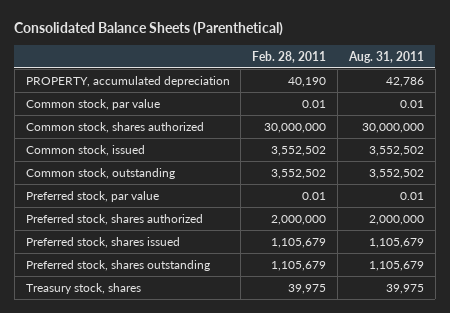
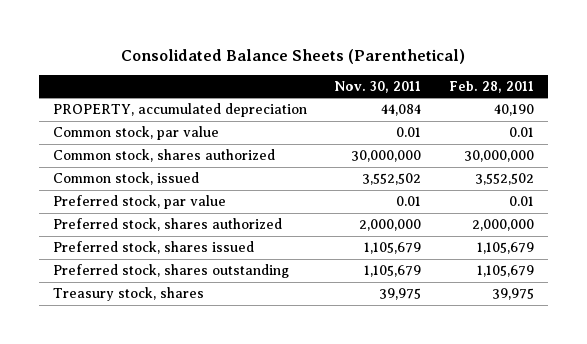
[347,50,424,63] Aug. 31, 2011 -> none
none -> [334,80,422,93] Nov. 30, 2011
[25,167,175,179] Common stock, outstanding -> none

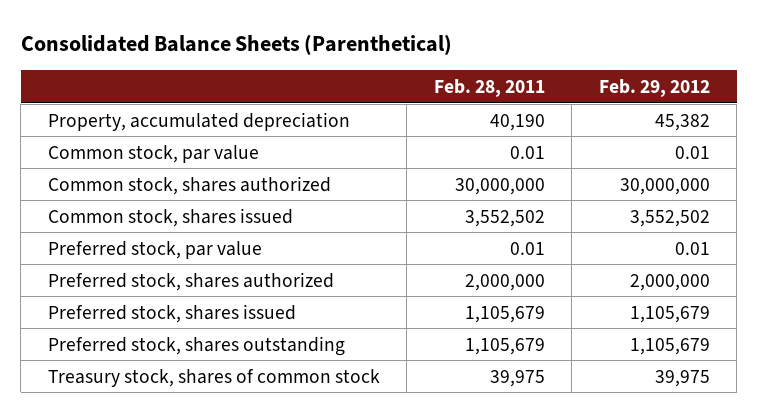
[334,80,422,93] Nov. 30, 2011 -> none
none -> [598,78,710,97] Feb. 29, 2012
[52,103,307,118] PROPERTY, accumulated depreciation -> [47,111,350,131] Property, accumulated depreciation
[52,172,199,186] Common stock, issued -> [47,207,293,227] Common stock, shares issued
[52,287,204,302] Treasury stock, shares -> [47,368,380,387] Treasury stock, shares of common stock

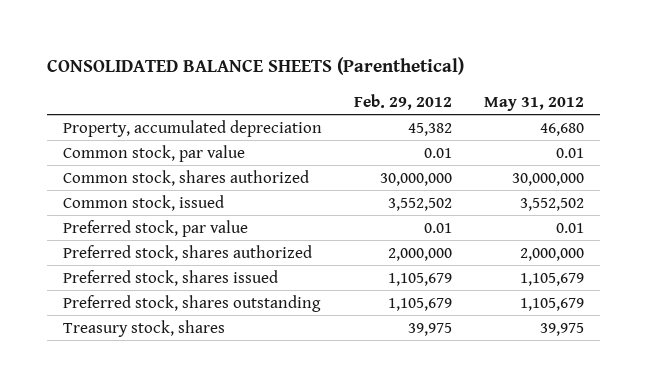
[20,33,452,55] Consolidated Balance Sheets (Parenthetical) -> [46,57,464,76] CONSOLIDATED BALANCE SHEETS (Parenthetical)
[433,78,545,97] Feb. 28, 2011 -> none
none -> [483,96,584,111] May 31, 2012
[47,207,293,227] Common stock, shares issued -> [62,194,224,211] Common stock, issued
[47,368,380,387] Treasury stock, shares of common stock -> [62,319,225,337] Treasury stock, shares

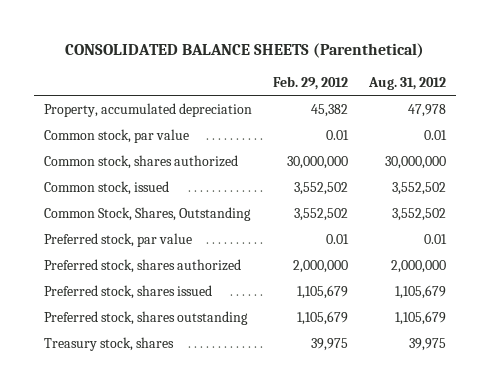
[483,96,584,111] May 31, 2012 -> none
none -> [367,77,446,91] Aug. 31, 2012
none -> [44,206,252,221] Common Stock, Shares, Outstanding

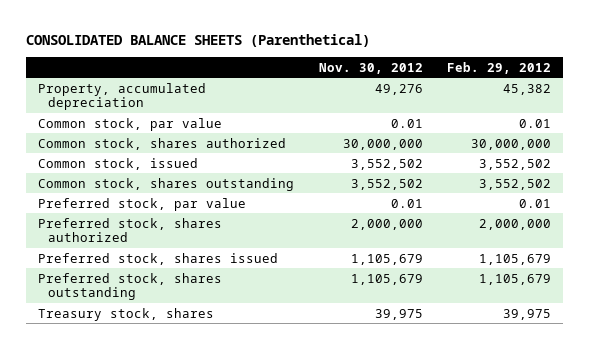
[367,77,446,91] Aug. 31, 2012 -> none
none -> [318,62,423,74] Nov. 30, 2012
[44,206,252,221] Common Stock, Shares, Outstanding -> [37,177,294,191] Common stock, shares outstanding

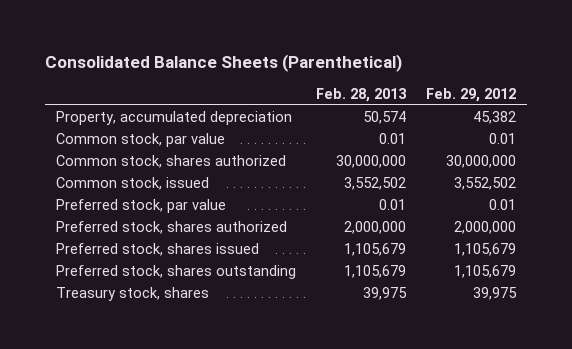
[25,33,370,47] CONSOLIDATED BALANCE SHEETS (Parenthetical) -> [45,54,403,73] Consolidated Balance Sheets (Parenthetical)
[318,62,423,74] Nov. 30, 2012 -> none
none -> [316,88,408,103] Feb. 28, 2013
[37,177,294,191] Common stock, shares outstanding -> none

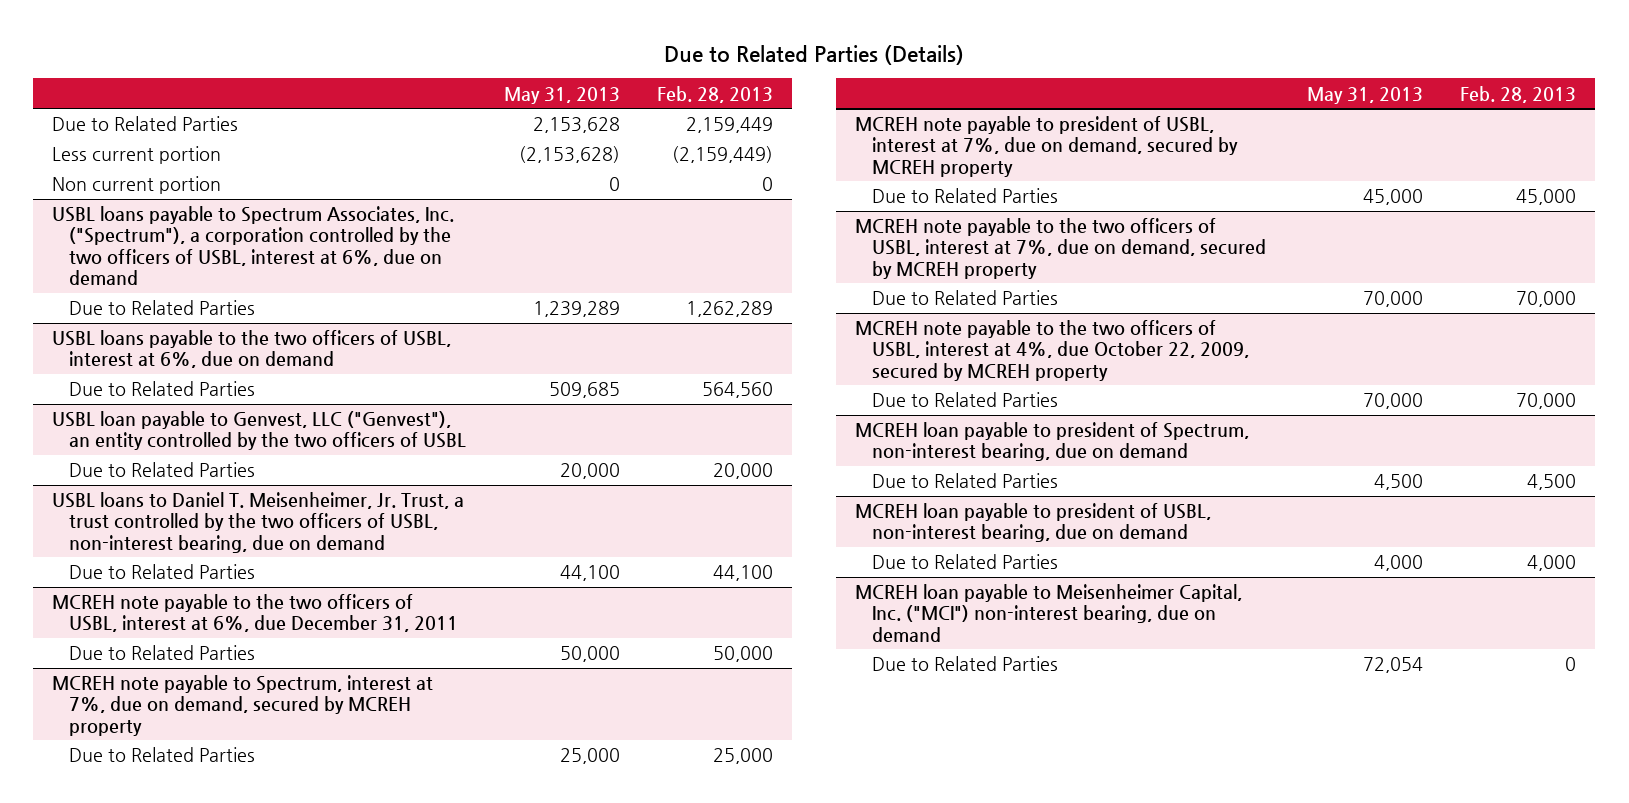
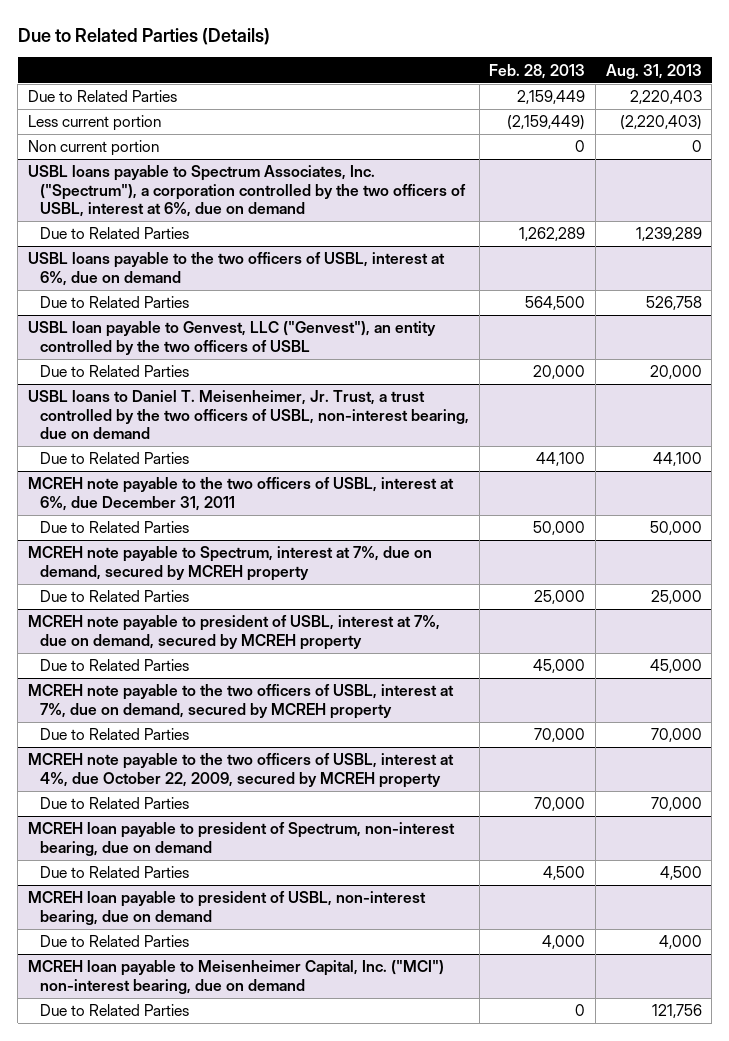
[503,86,620,104] May 31, 2013 -> none
none -> [605,63,702,79] Aug. 31, 2013
[702,382,774,399] 564,560 -> [525,296,586,311] 564,500

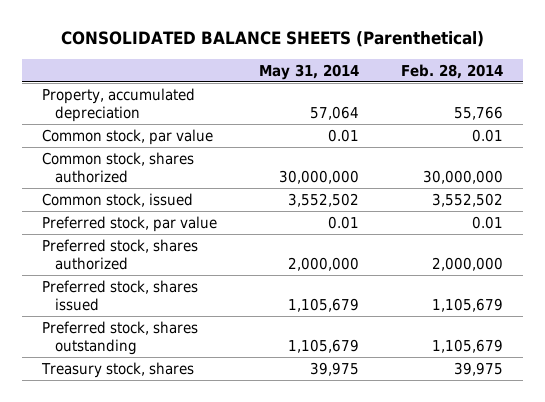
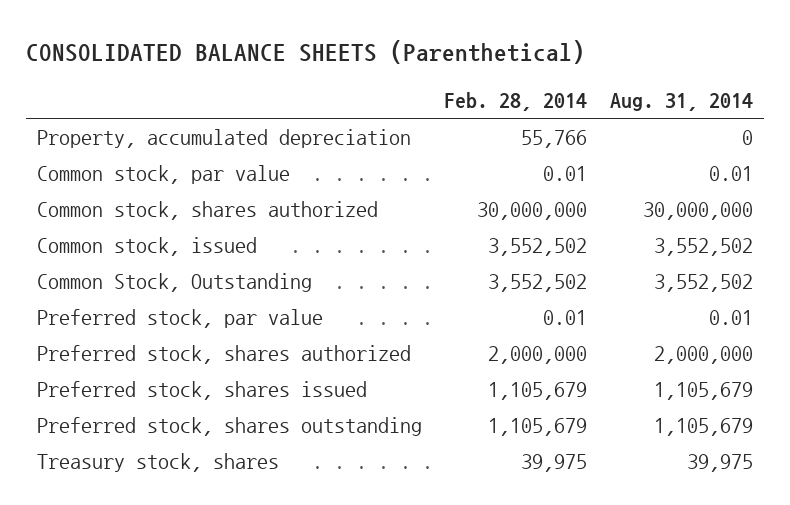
[258,63,359,80] May 31, 2014 -> none
none -> [609,92,753,111] Aug. 31, 2014
none -> [36,273,312,293] Common Stock, Outstanding

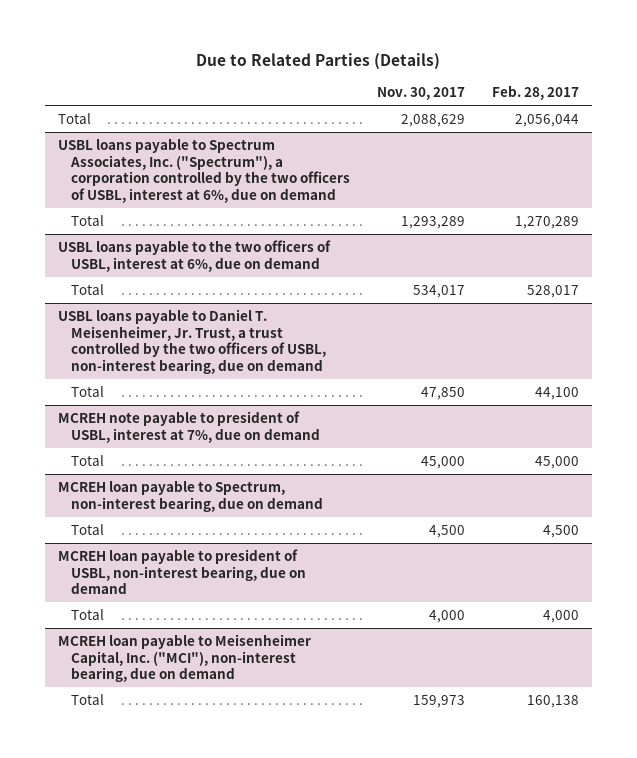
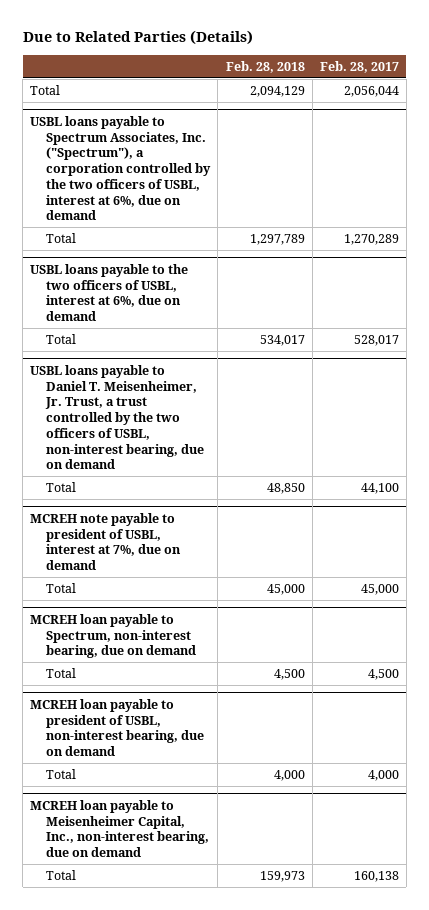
[376,86,465,100] Nov. 30, 2017 -> none
none -> [225,60,305,73] Feb. 28, 2018
[57,633,311,683] MCREH loan payable to Meisenheimer Capital, Inc. ("MCI"), non-interest bearing, due on demand -> [30,799,210,858] MCREH loan payable to Meisenheimer Capital, Inc., non-interest bearing, due on demand

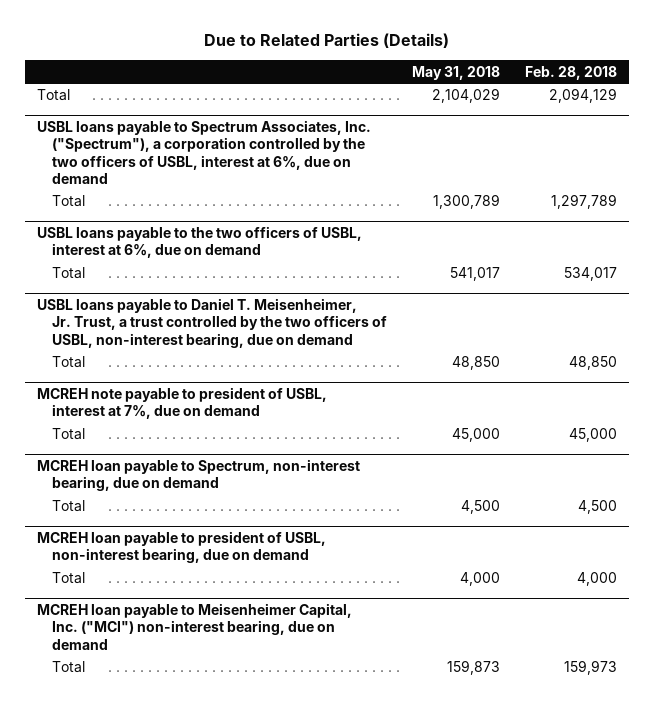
[319,60,399,73] Feb. 28, 2017 -> none
none -> [412,65,501,80] May 31, 2018
[30,799,210,858] MCREH loan payable to Meisenheimer Capital, Inc., non-interest bearing, due on demand -> [37,603,353,650] MCREH loan payable to Meisenheimer Capital, Inc. ("MCI") non-interest bearing, due on demand

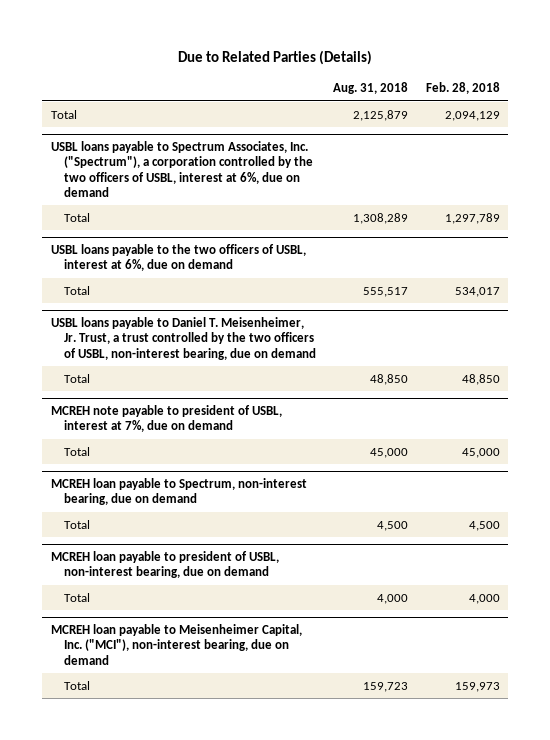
[412,65,501,80] May 31, 2018 -> none
none -> [333,82,409,95] Aug. 31, 2018
[37,603,353,650] MCREH loan payable to Meisenheimer Capital, Inc. ("MCI") non-interest bearing, due on demand -> [50,624,302,665] MCREH loan payable to Meisenheimer Capital, Inc. ("MCI"), non-interest bearing, due on demand

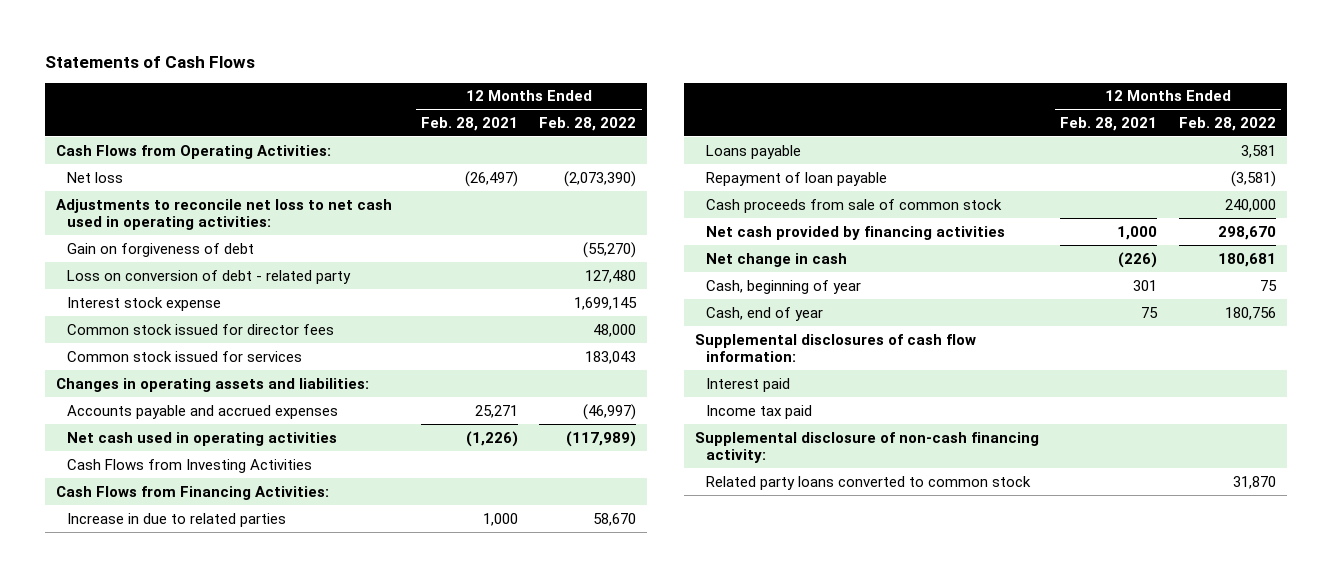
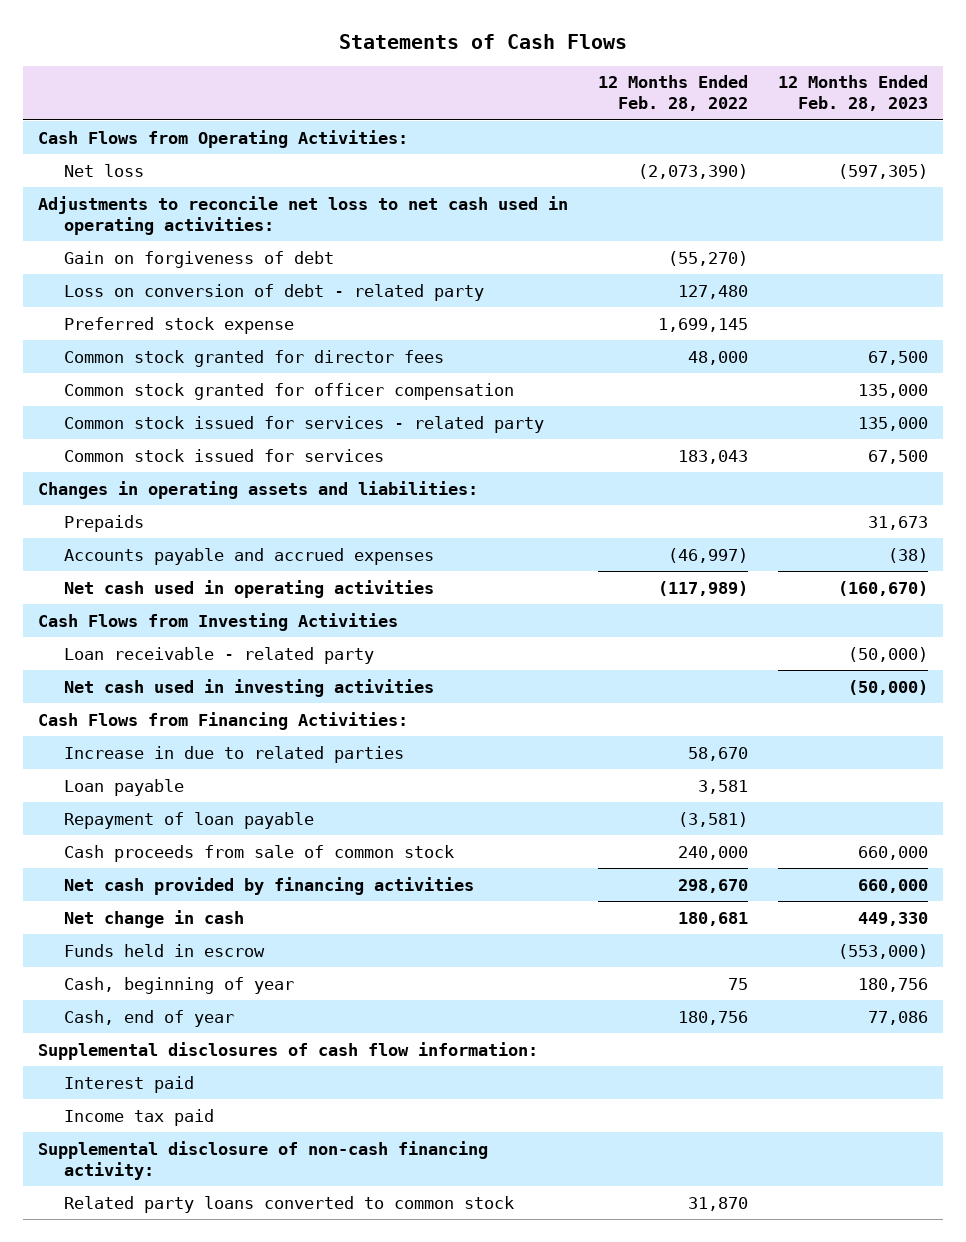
[421,116,519,131] Feb. 28, 2021 -> none
none -> [778,75,929,112] 12 Months Ended Feb. 28, 2023
[66,296,221,311] Interest stock expense -> [63,316,294,334] Preferred stock expense
[66,323,334,335] Common stock issued for director fees -> [63,349,444,367] Common stock granted for director fees
none -> [63,382,514,400] Common stock granted for officer compensation
none -> [63,415,544,433] Common stock issued for services - related party
none -> [63,514,144,532] Prepaids
none -> [63,646,374,664] Loan receivable - related party
none -> [63,678,434,697] Net cash used in investing activities
[706,144,802,159] Loans payable -> [63,778,184,796] Loan payable
none -> [63,943,265,957] Funds held in escrow

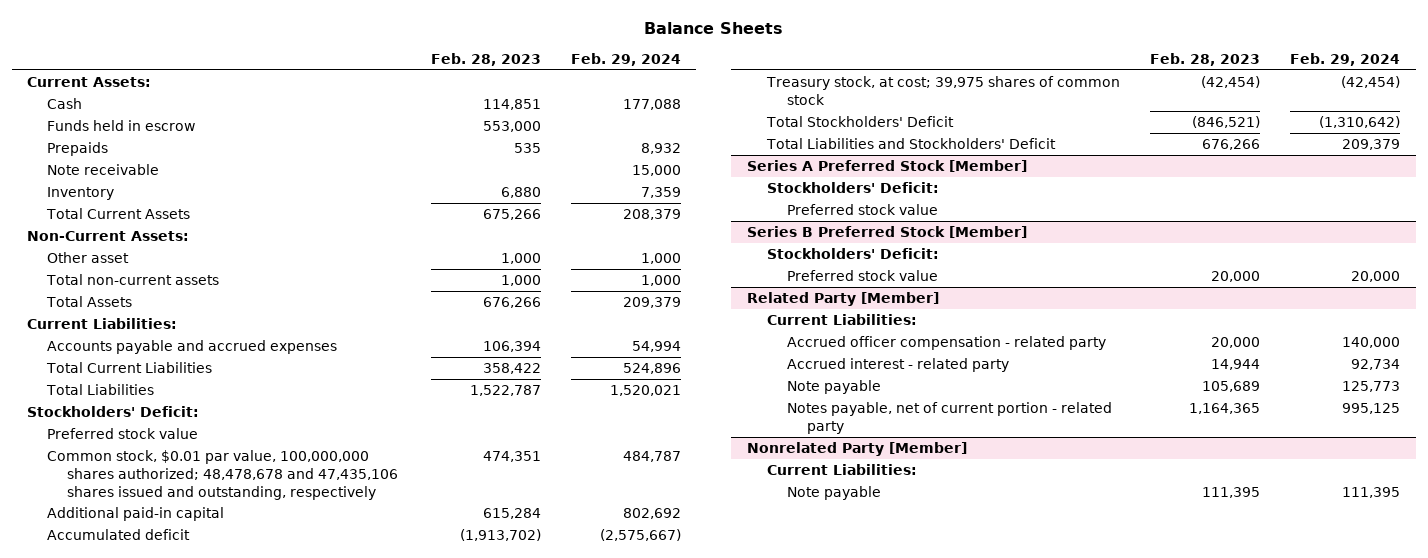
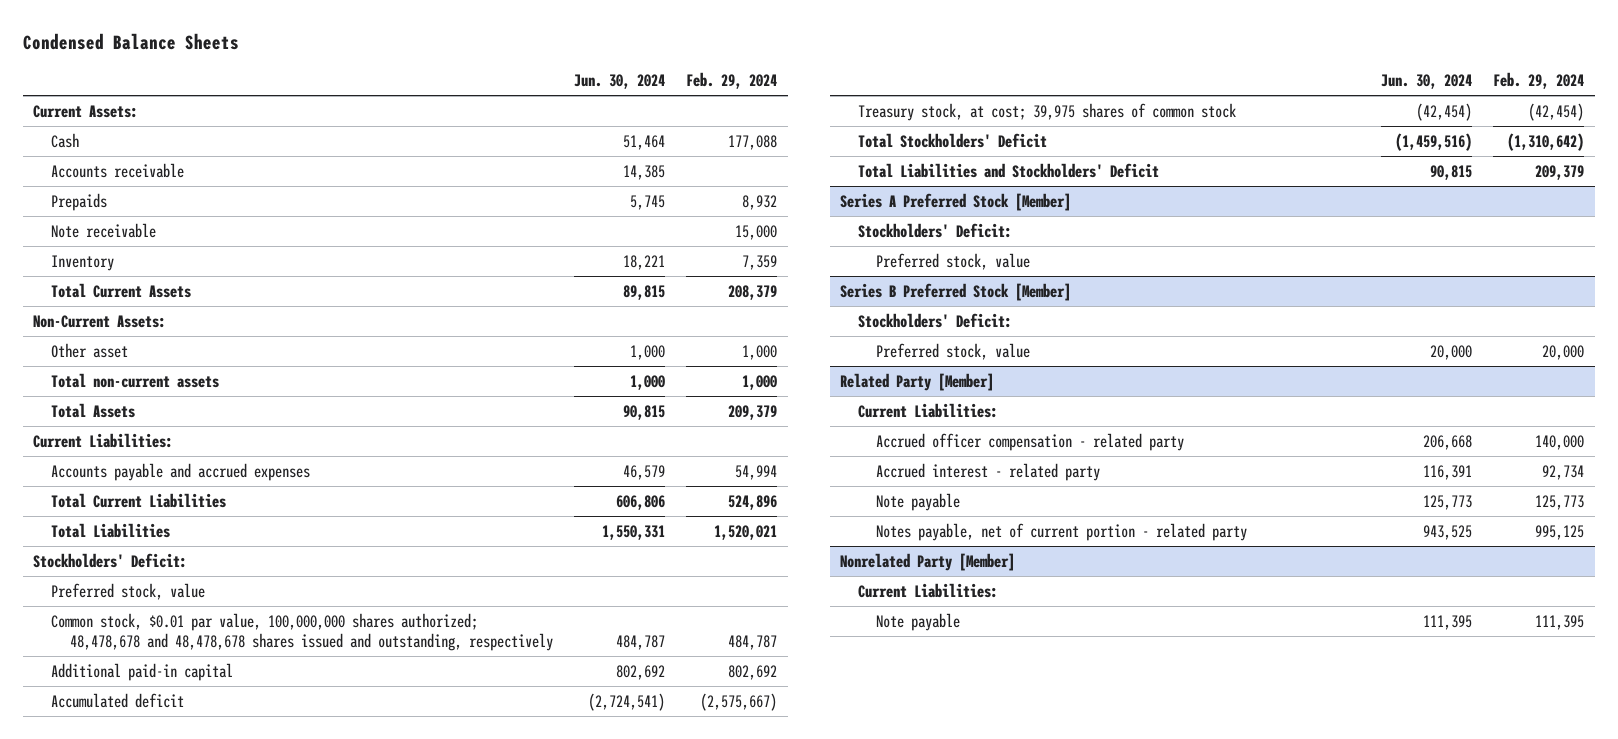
[643,21,783,34] Balance Sheets -> [22,32,239,50] Condensed Balance Sheets
[430,53,541,67] Feb. 28, 2023 -> none
none -> [573,74,665,90] Jun. 30, 2024
[47,120,196,132] Funds held in escrow -> none
none -> [51,162,185,178] Accounts receivable
[47,428,199,440] Preferred stock value -> [51,582,206,600] Preferred stock, value
[47,450,399,500] Common stock, $0.01 par value, 100,000,000 shares authorized; 48,478,678 and 47,435,106 shares issued and outstanding, respectively -> [51,612,553,652] Common stock, $0.01 par value, 100,000,000 shares authorized; 48,478,678 and 48,478,678 shares issued and outstanding, respectively
[786,204,938,216] Preferred stock value -> [876,252,1031,270] Preferred stock, value
[786,270,938,282] Preferred stock value -> [876,342,1031,360] Preferred stock, value

